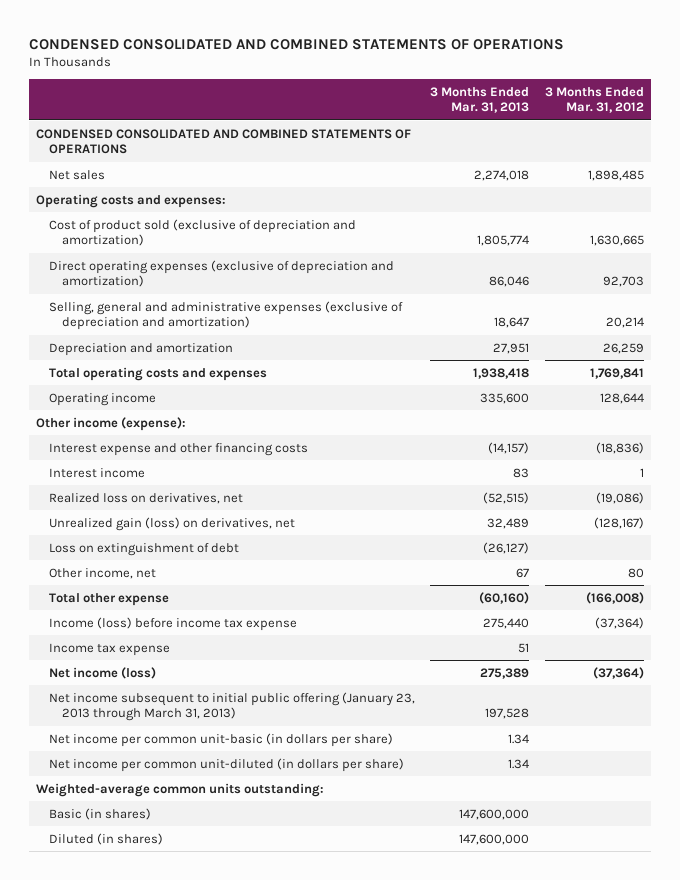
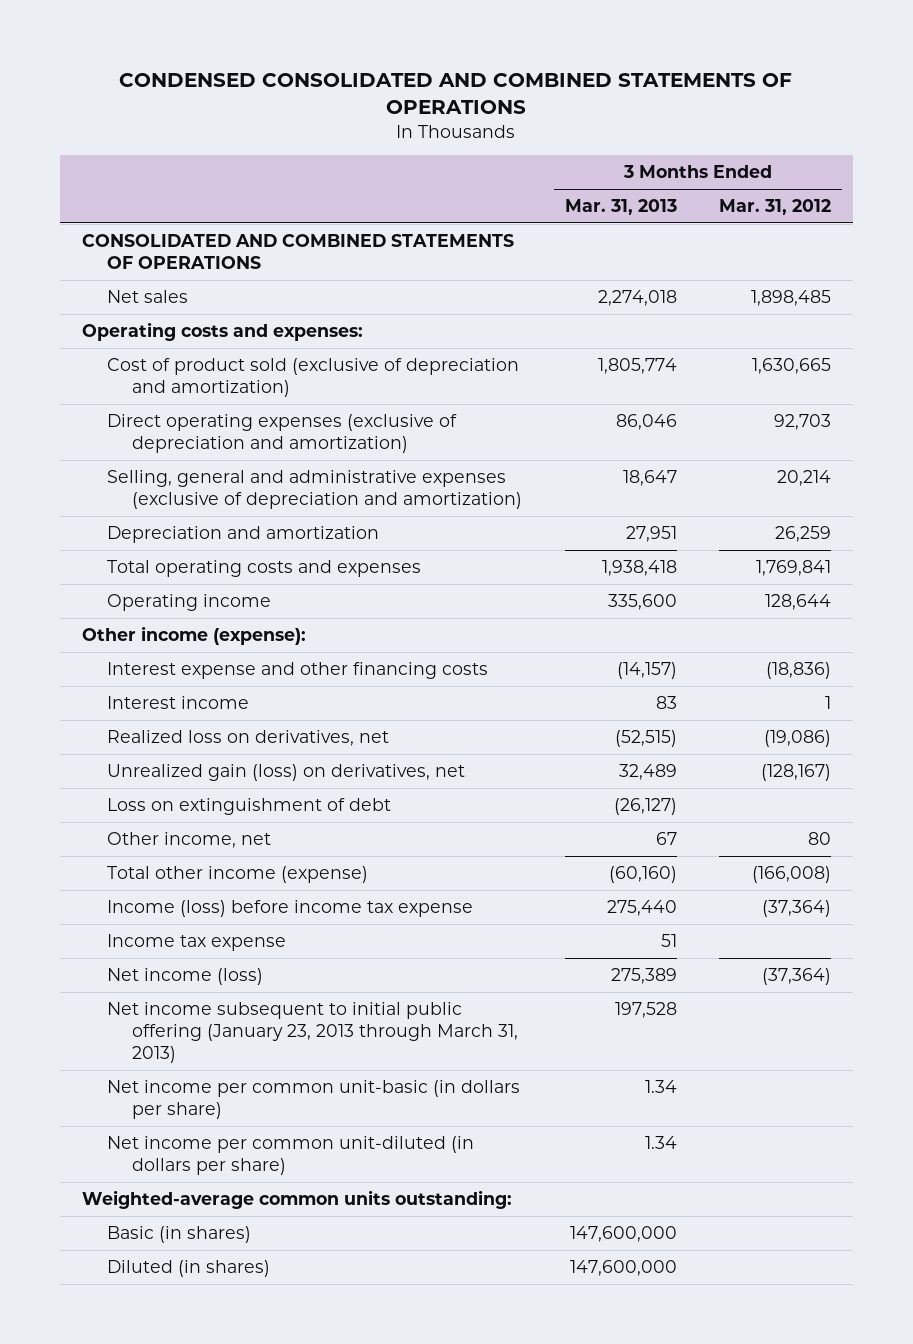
[36,128,412,154] CONDENSED CONSOLIDATED AND COMBINED STATEMENTS OF OPERATIONS -> [81,234,514,269] CONSOLIDATED AND COMBINED STATEMENTS OF OPERATIONS
[49,592,170,606] Total other expense -> [106,866,368,884] Total other income (expense)

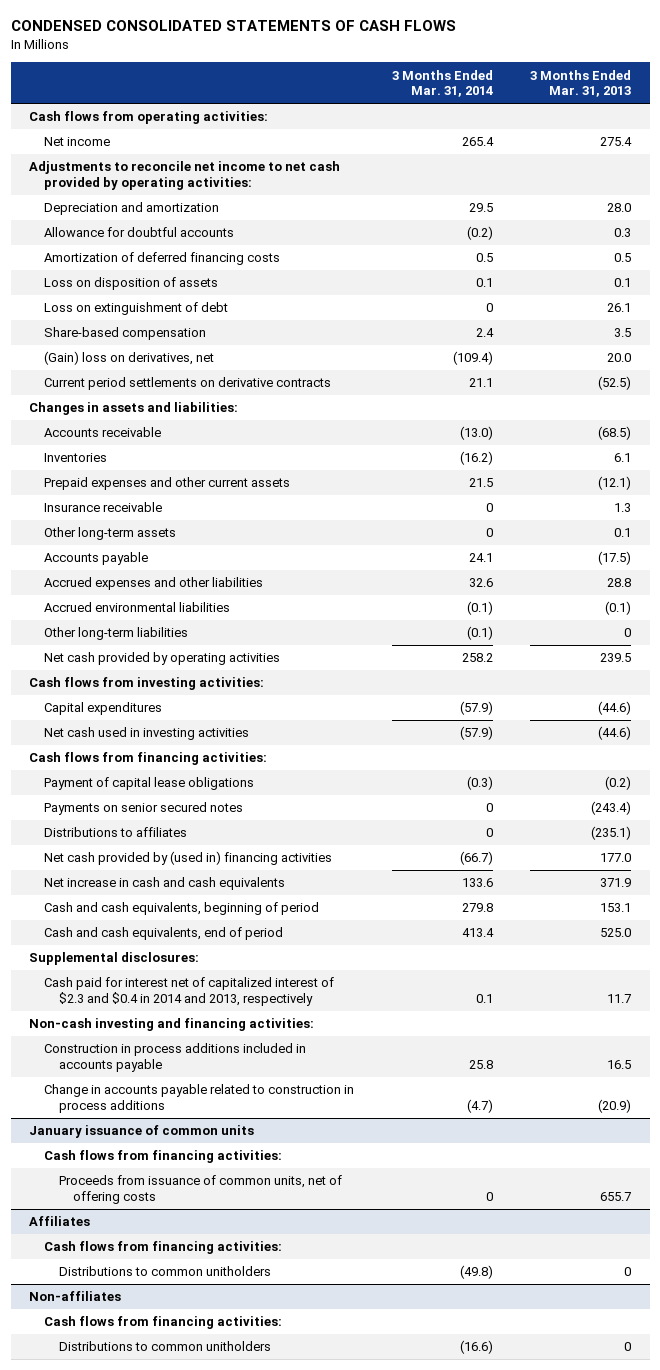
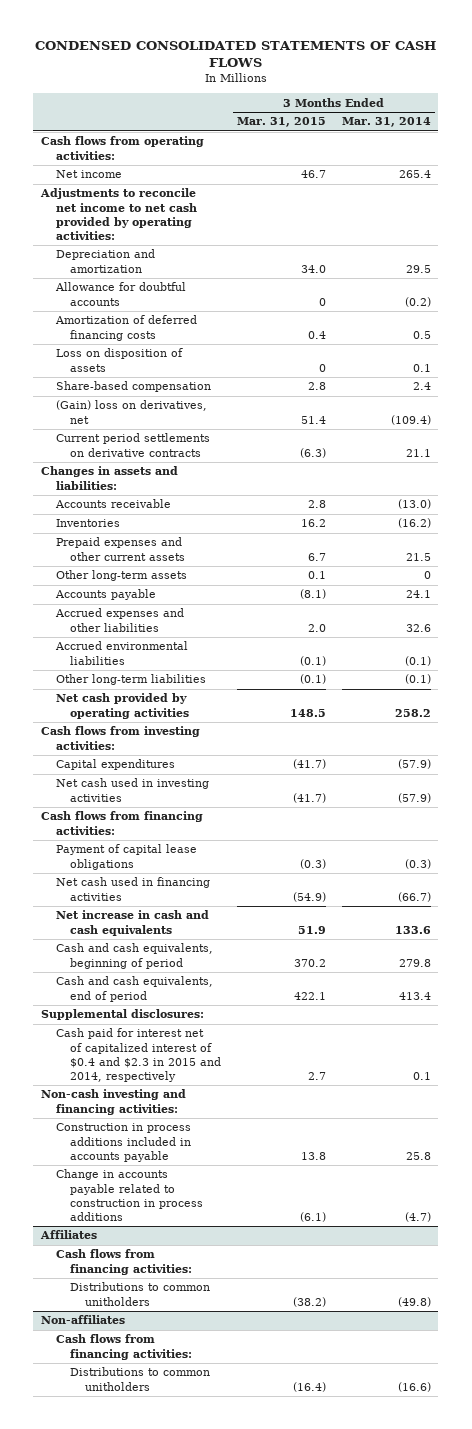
[530,69,632,98] 3 Months Ended Mar. 31, 2013 -> none
none -> [237,117,327,128] Mar. 31, 2015
[44,302,229,316] Loss on extinguishment of debt -> none
[44,502,163,513] Insurance receivable -> none
[44,802,244,816] Payments on senior secured notes -> none
[44,827,188,838] Distributions to affiliates -> none
[44,851,333,866] Net cash provided by (used in) financing activities -> [55,877,210,901] Net cash used in financing activities
[44,977,335,1006] Cash paid for interest net of capitalized interest of $2.3 and $0.4 in 2014 and 2013, respectively -> [55,1028,222,1083] Cash paid for interest net of capitalized interest of $0.4 and $2.3 in 2015 and 2014, respectively
[29,1125,255,1139] January issuance of common units -> none
[44,1150,283,1164] Cash flows from financing activities: -> none
[58,1175,342,1204] Proceeds from issuance of common units, net of offering costs -> none

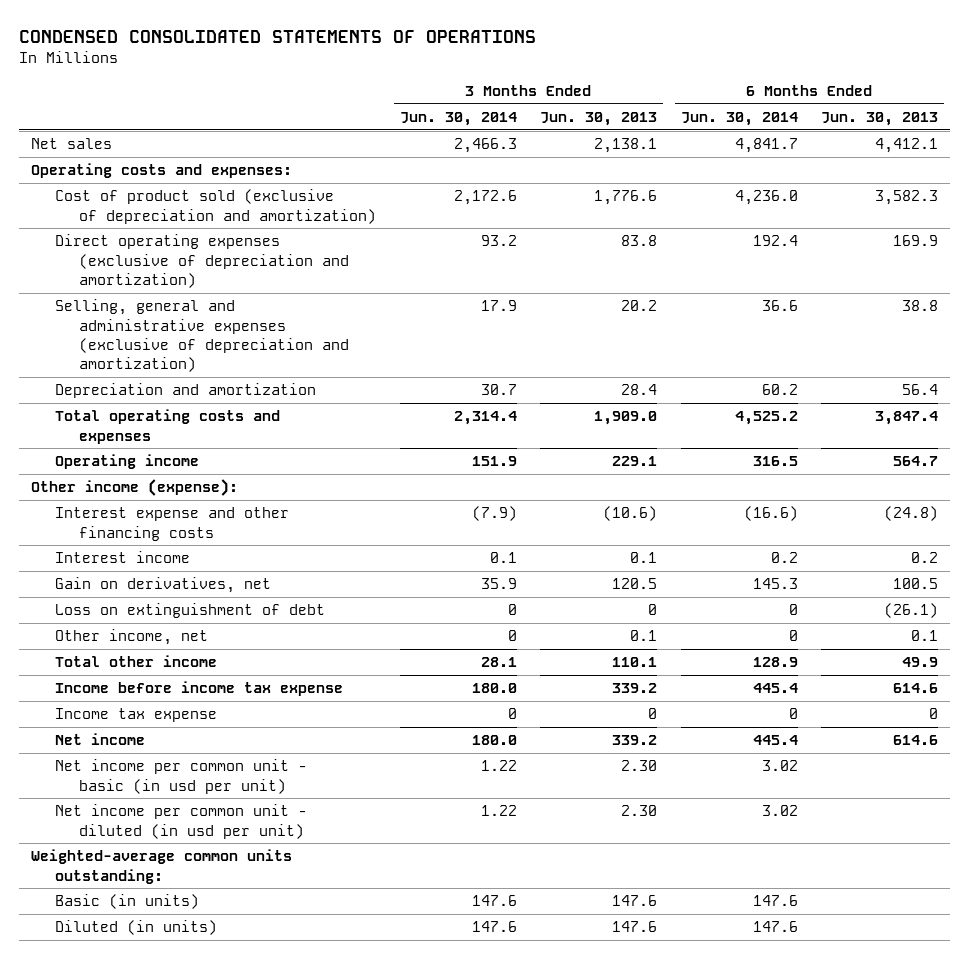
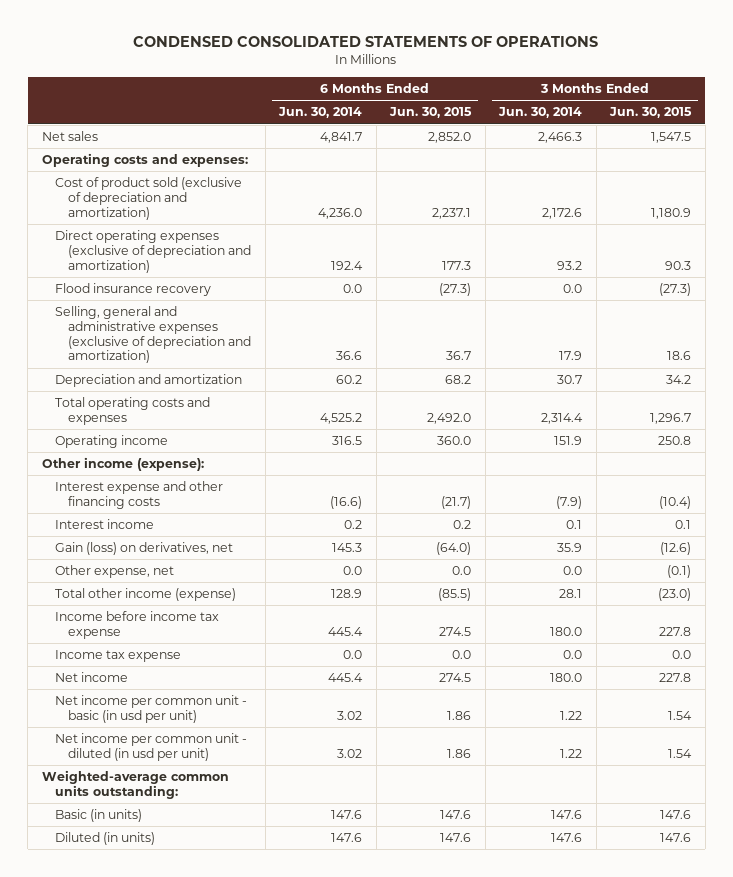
[540,112,658,127] Jun. 30, 2013 -> none
[821,112,939,127] Jun. 30, 2013 -> none
none -> [389,107,473,119] Jun. 30, 2015
none -> [609,107,693,119] Jun. 30, 2015
none -> [55,283,212,297] Flood insurance recovery
[55,603,326,619] Loss on extinguishment of debt -> none
[55,577,272,594] Gain on derivatives, net -> [55,542,234,556] Gain (loss) on derivatives, net
[55,629,209,646] Other income, net -> [55,565,175,579] Other expense, net
[507,630,517,642] 0 -> [563,566,583,576] 0.0
[788,630,798,642] 0 -> [343,566,363,576] 0.0
[55,655,218,668] Total other income -> [55,588,237,602] Total other income (expense)
[507,708,517,720] 0 -> [563,650,583,660] 0.0
[788,708,798,720] 0 -> [343,650,363,660] 0.0

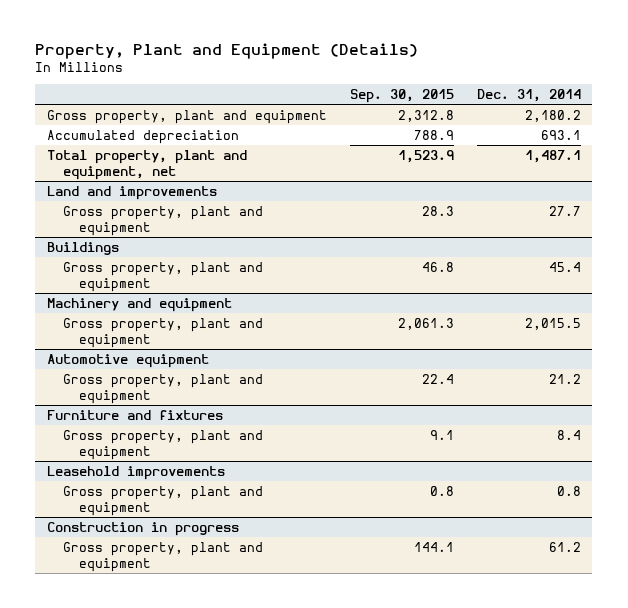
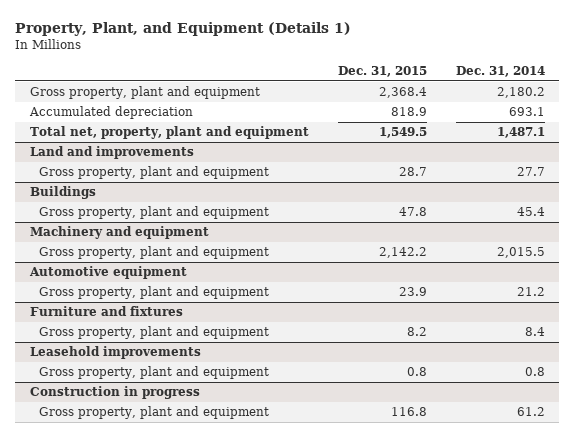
[35,42,419,59] Property, Plant and Equipment (Details) -> [15,21,352,36] Property, Plant, and Equipment (Details 1)
[349,89,454,104] Sep. 30, 2015 -> none
none -> [337,65,427,77] Dec. 31, 2015
[46,149,247,181] Total property, plant and equipment, net -> [29,126,309,140] Total net, property, plant and equipment

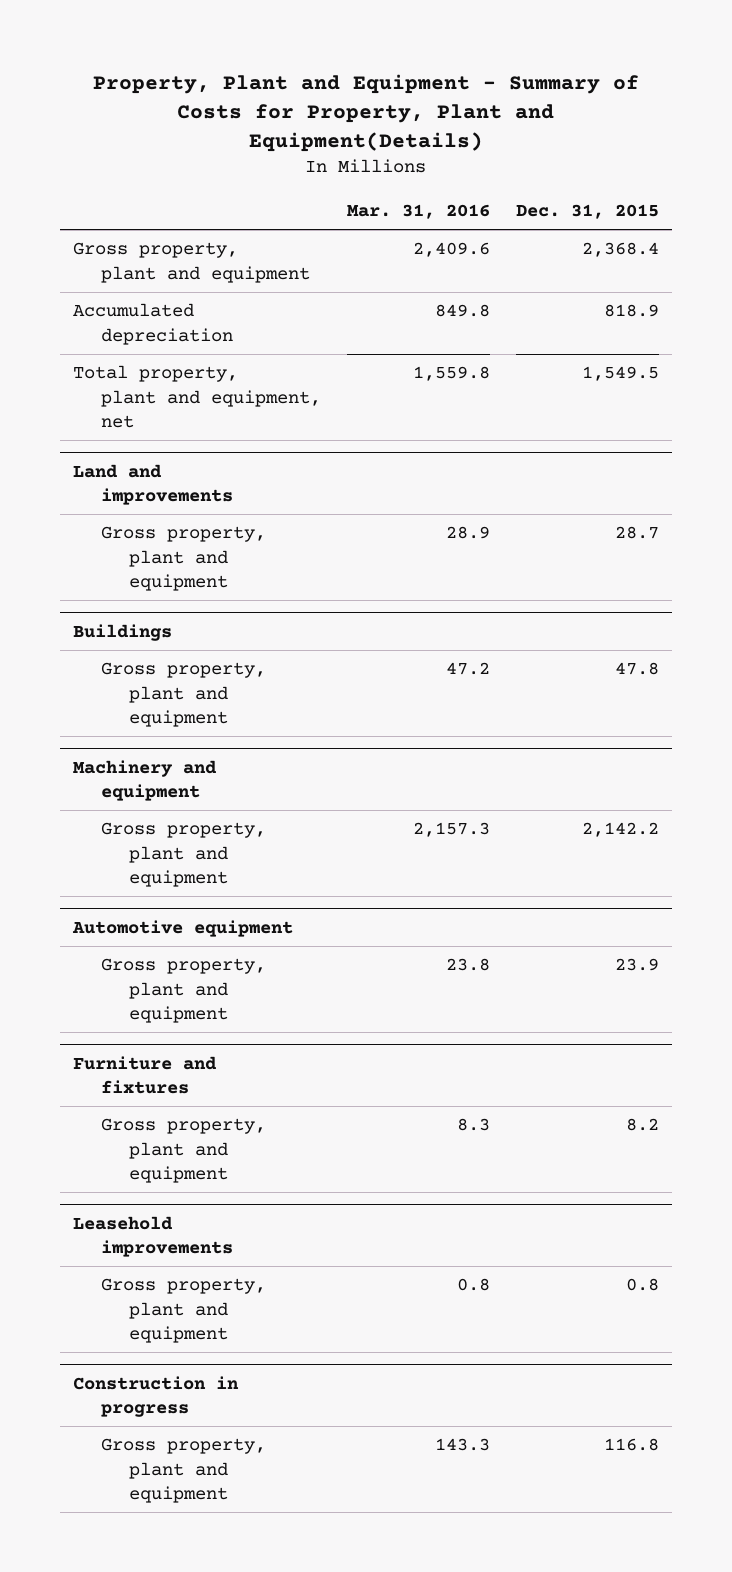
[15,21,352,36] Property, Plant, and Equipment (Details 1) -> [92,73,639,153] Property, Plant and Equipment - Summary of Costs for Property, Plant and Equipment(Details)
[455,65,545,77] Dec. 31, 2014 -> none
none -> [346,203,490,219] Mar. 31, 2016
[29,126,309,140] Total net, property, plant and equipment -> [72,365,321,428] Total property, plant and equipment, net

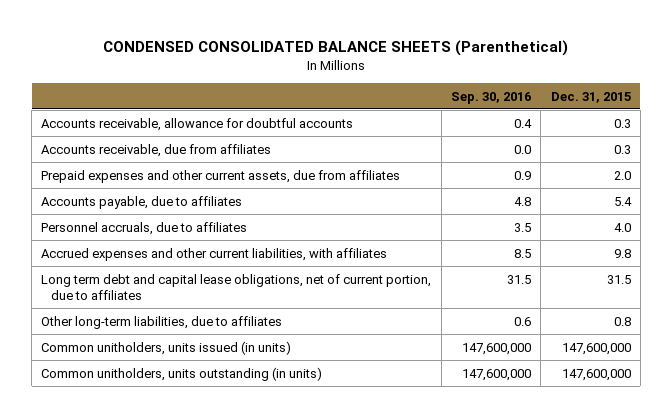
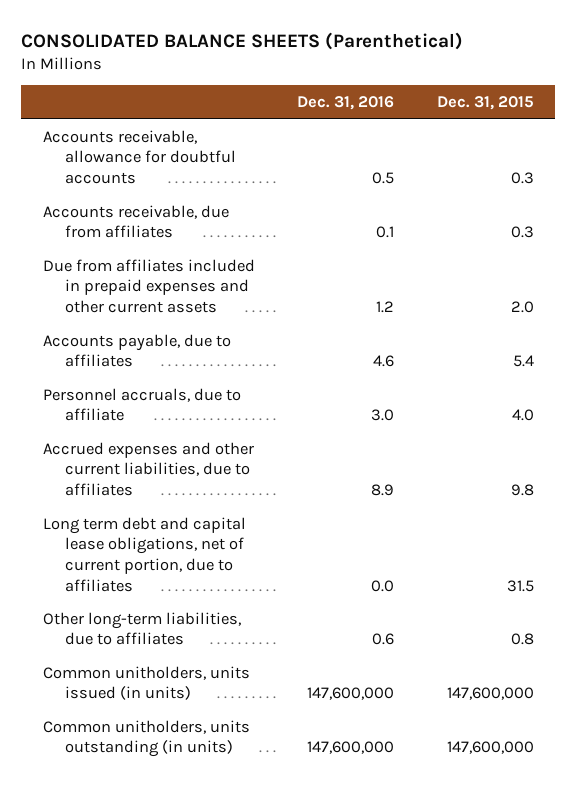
[103,40,569,57] CONDENSED CONSOLIDATED BALANCE SHEETS (Parenthetical) -> [21,31,464,50] CONSOLIDATED BALANCE SHEETS (Parenthetical)
[451,91,532,104] Sep. 30, 2016 -> none
none -> [297,96,395,111] Dec. 31, 2016
[41,169,401,183] Prepaid expenses and other current assets, due from affiliates -> [42,258,255,314] Due from affiliates included in prepaid expenses and other current assets
[41,221,248,235] Personnel accruals, due to affiliates -> [42,387,241,422] Personnel accruals, due to affiliate
[41,247,388,261] Accrued expenses and other current liabilities, with affiliates -> [42,441,254,497] Accrued expenses and other current liabilities, due to affiliates

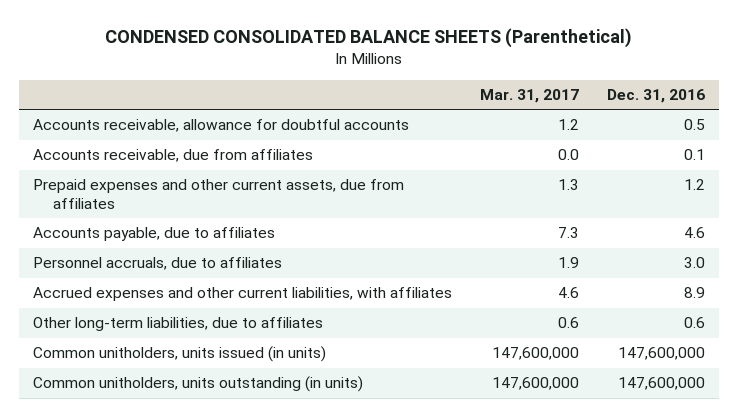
[21,31,464,50] CONSOLIDATED BALANCE SHEETS (Parenthetical) -> [104,28,632,49] CONDENSED CONSOLIDATED BALANCE SHEETS (Parenthetical)
[437,96,535,111] Dec. 31, 2015 -> none
none -> [479,89,579,104] Mar. 31, 2017
[42,258,255,314] Due from affiliates included in prepaid expenses and other current assets -> [33,179,405,210] Prepaid expenses and other current assets, due from affiliates
[42,516,246,592] Long term debt and capital lease obligations, net of current portion, due to affiliates -> none
[42,387,241,422] Personnel accruals, due to affiliate -> [33,257,283,271] Personnel accruals, due to affiliates
[42,441,254,497] Accrued expenses and other current liabilities, due to affiliates -> [33,287,453,302] Accrued expenses and other current liabilities, with affiliates

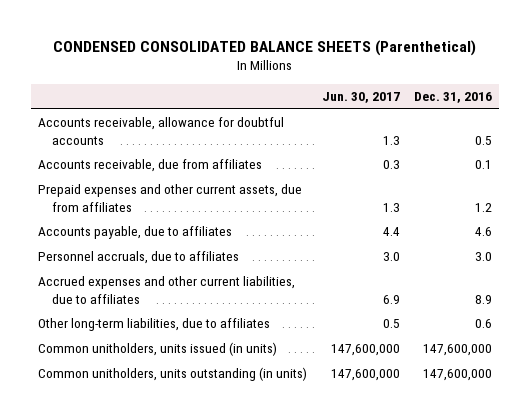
[479,89,579,104] Mar. 31, 2017 -> none
none -> [321,92,400,104] Jun. 30, 2017
[33,287,453,302] Accrued expenses and other current liabilities, with affiliates -> [38,276,296,304] Accrued expenses and other current liabilities, due to affiliates

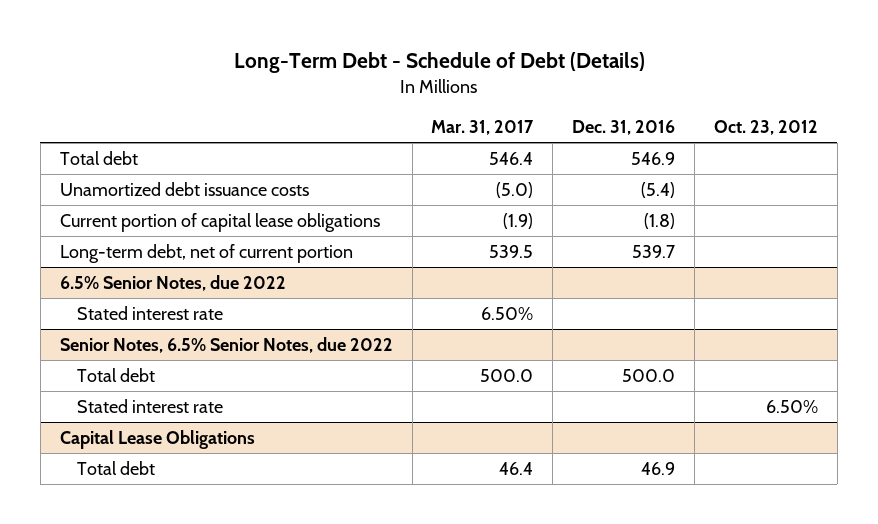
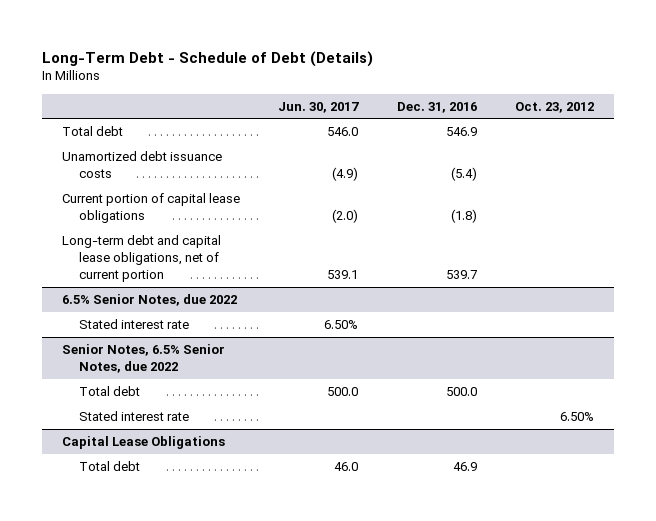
[431,119,535,135] Mar. 31, 2017 -> none
none -> [278,101,360,113] Jun. 30, 2017
[59,243,353,263] Long-term debt, net of current portion -> [61,235,221,283] Long-term debt and capital lease obligations, net of current portion

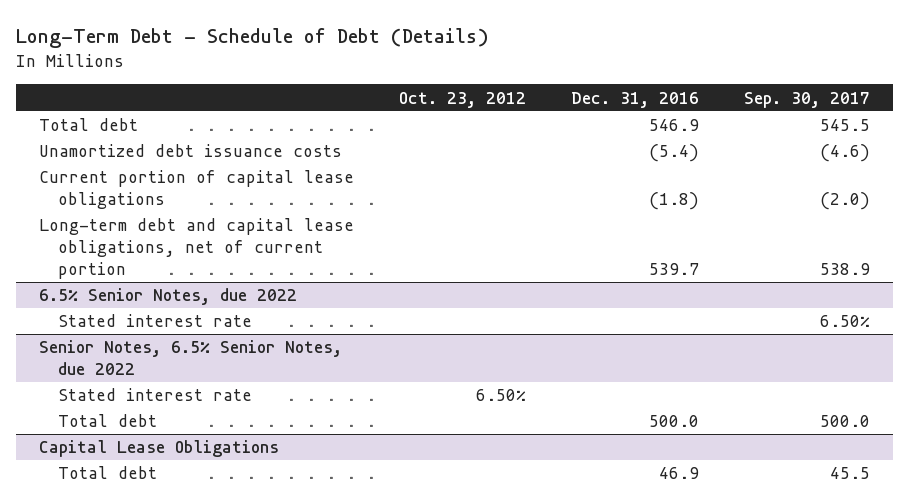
[278,101,360,113] Jun. 30, 2017 -> none
none -> [744,91,871,108] Sep. 30, 2017
[78,386,140,397] Total debt -> [58,414,158,428] Total debt

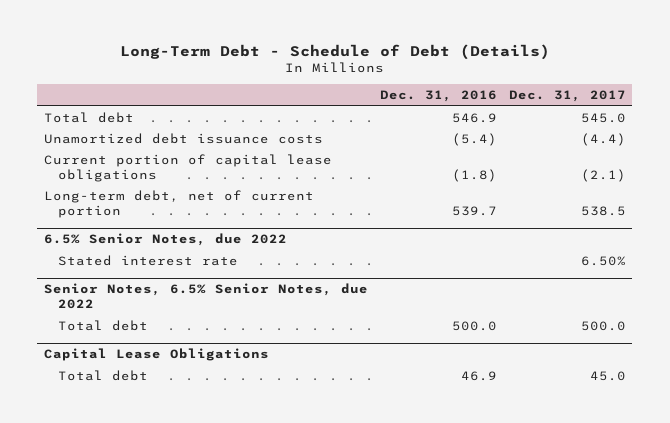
[398,91,526,108] Oct. 23, 2012 -> none
[744,91,871,108] Sep. 30, 2017 -> none
none -> [509,90,627,103] Dec. 31, 2017
[38,218,354,280] Long-term debt and capital lease obligations, net of current portion -> [43,189,314,218] Long-term debt, net of current portion
[58,388,253,402] Stated interest rate -> none

